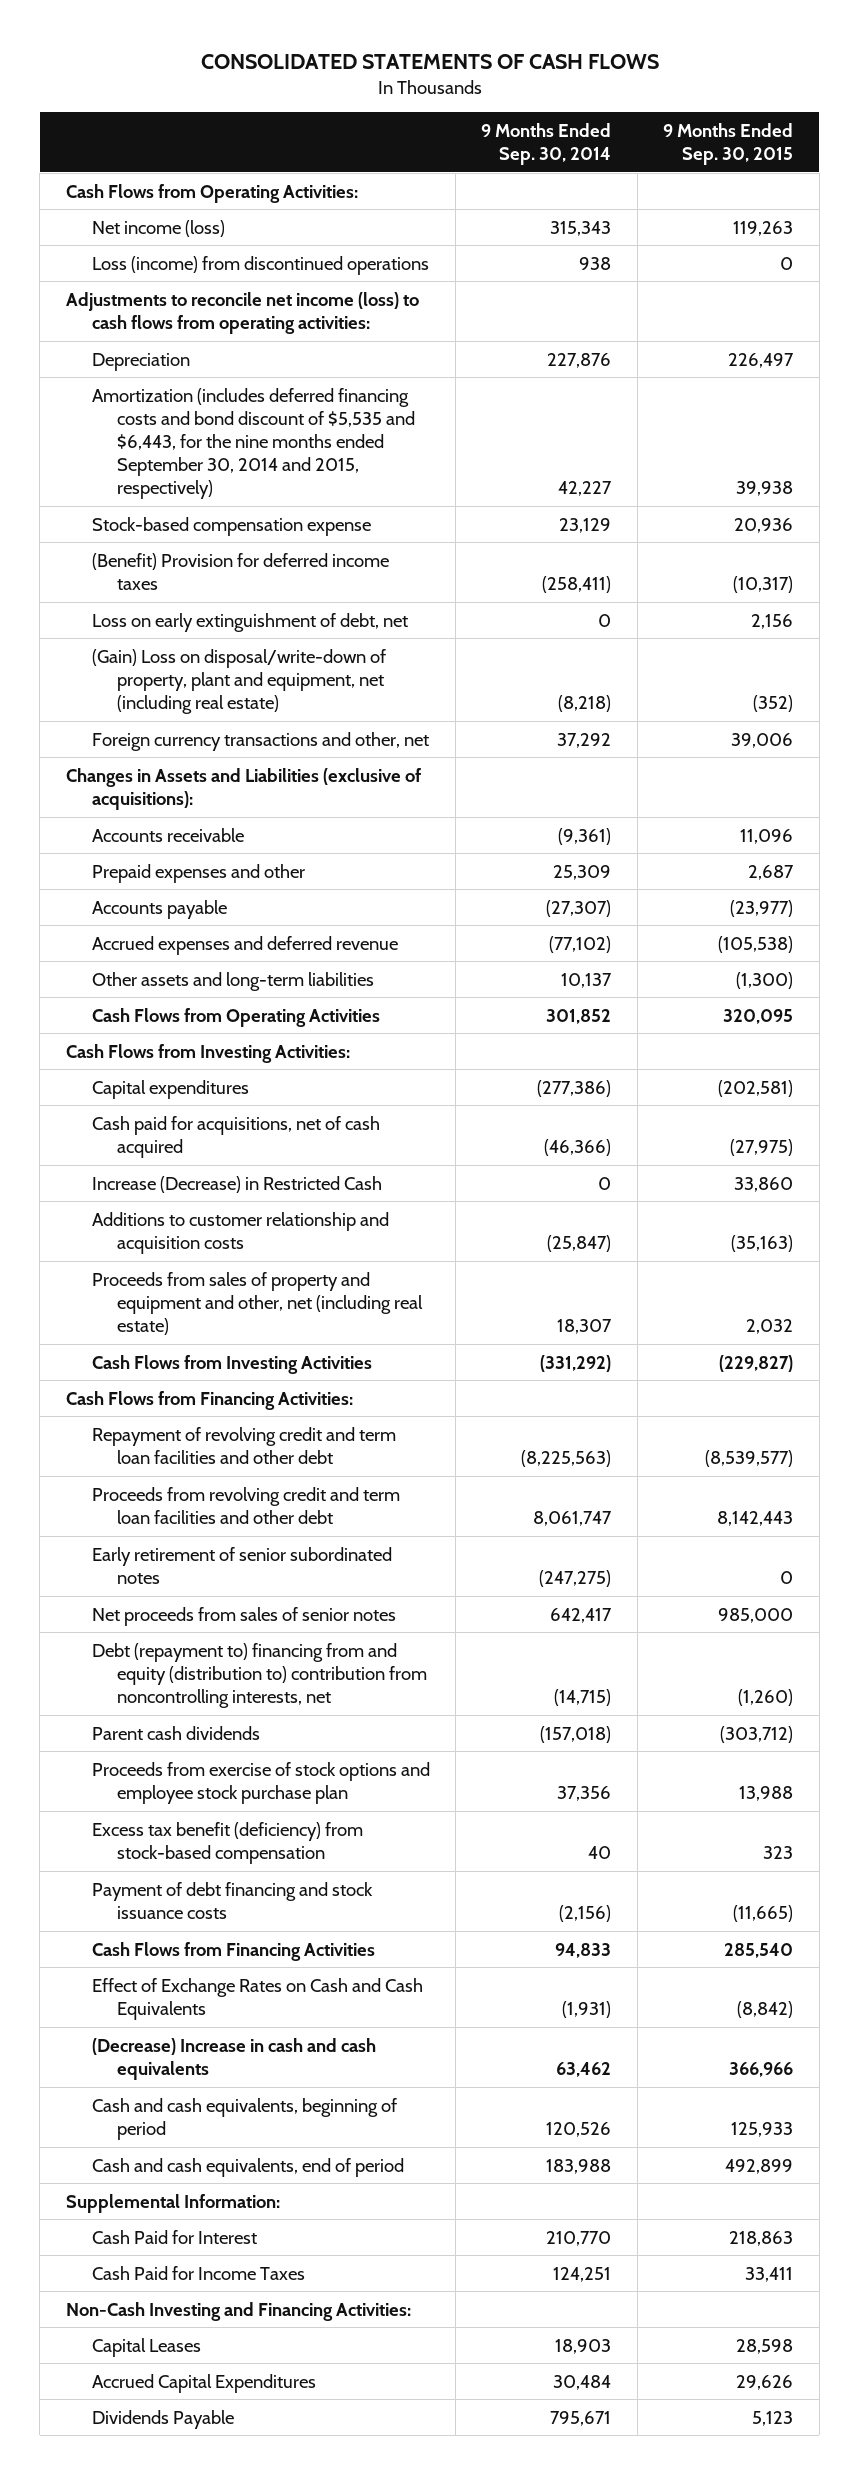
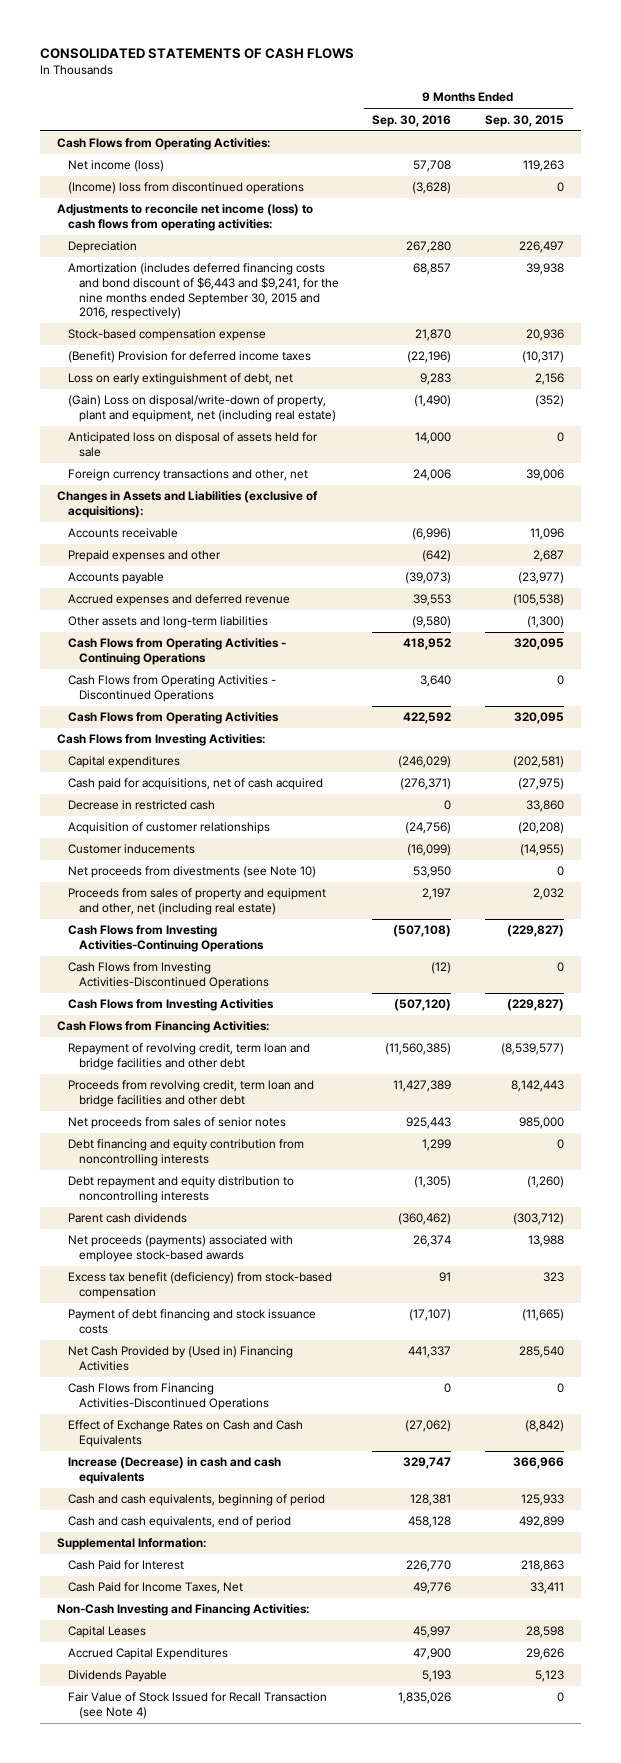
[481,123,612,166] 9 Months Ended Sep. 30, 2014 -> none
none -> [372,114,452,127] Sep. 30, 2016
[91,255,429,275] Loss (income) from discontinued operations -> [67,182,304,195] (Income) loss from discontinued operations
[91,387,416,500] Amortization (includes deferred financing costs and bond discount of $5,535 and $6,443, for the nine months ended September 30, 2014 and 2015, respectively) -> [67,263,339,320] Amortization (includes deferred financing costs and bond discount of $6,443 and $9,241, for the nine months ended September 30, 2015 and 2016, respectively)
none -> [67,432,318,458] Anticipated loss on disposal of assets held for sale
none -> [67,638,286,666] Cash Flows from Operating Activities - Continuing Operations
none -> [67,675,276,703] Cash Flows from Operating Activities - Discontinued Operations
[91,1175,382,1193] Increase (Decrease) in Restricted Cash -> [67,800,215,811] Decrease in restricted cash
[91,1211,389,1254] Additions to customer relationship and acquisition costs -> [67,822,270,835] Acquisition of customer relationships
[731,1234,794,1252] (35,163) -> [518,822,565,835] (20,208)
none -> [67,844,195,855] Customer inducements
none -> [67,866,316,879] Net proceeds from divestments (see Note 10)
none -> [67,925,264,953] Cash Flows from Investing Activities-Continuing Operations
none -> [67,962,269,990] Cash Flows from Investing Activities-Discontinued Operations
[91,1546,392,1584] Early retirement of senior subordinated notes -> none
[91,1426,396,1464] Repayment of revolving credit and term loan facilities and other debt -> [67,1043,310,1071] Repayment of revolving credit, term loan and bridge facilities and other debt
[91,1486,400,1524] Proceeds from revolving credit and term loan facilities and other debt -> [67,1080,314,1108] Proceeds from revolving credit, term loan and bridge facilities and other debt
none -> [67,1139,304,1167] Debt financing and equity contribution from noncontrolling interests
[91,1642,428,1708] Debt (repayment to) financing from and equity (distribution to) contribution from noncontrolling interests, net -> [67,1176,294,1204] Debt repayment and equity distribution to noncontrolling interests
[91,1761,430,1804] Proceeds from exercise of stock options and employee stock purchase plan -> [67,1235,293,1263] Net proceeds (payments) associated with employee stock-based awards
[91,1941,375,1961] Cash Flows from Financing Activities -> [67,1346,293,1372] Net Cash Provided by (Used in) Financing Activities
none -> [67,1383,269,1411] Cash Flows from Financing Activities-Discontinued Operations
[91,2037,376,2080] (Decrease) Increase in cash and cash equivalents -> [67,1457,281,1485] Increase (Decrease) in cash and cash equivalents
[91,2265,305,2280] Cash Paid for Income Taxes -> [67,1582,243,1595] Cash Paid for Income Taxes, Net
none -> [67,1692,327,1720] Fair Value of Stock Issued for Recall Transaction (see Note 4)

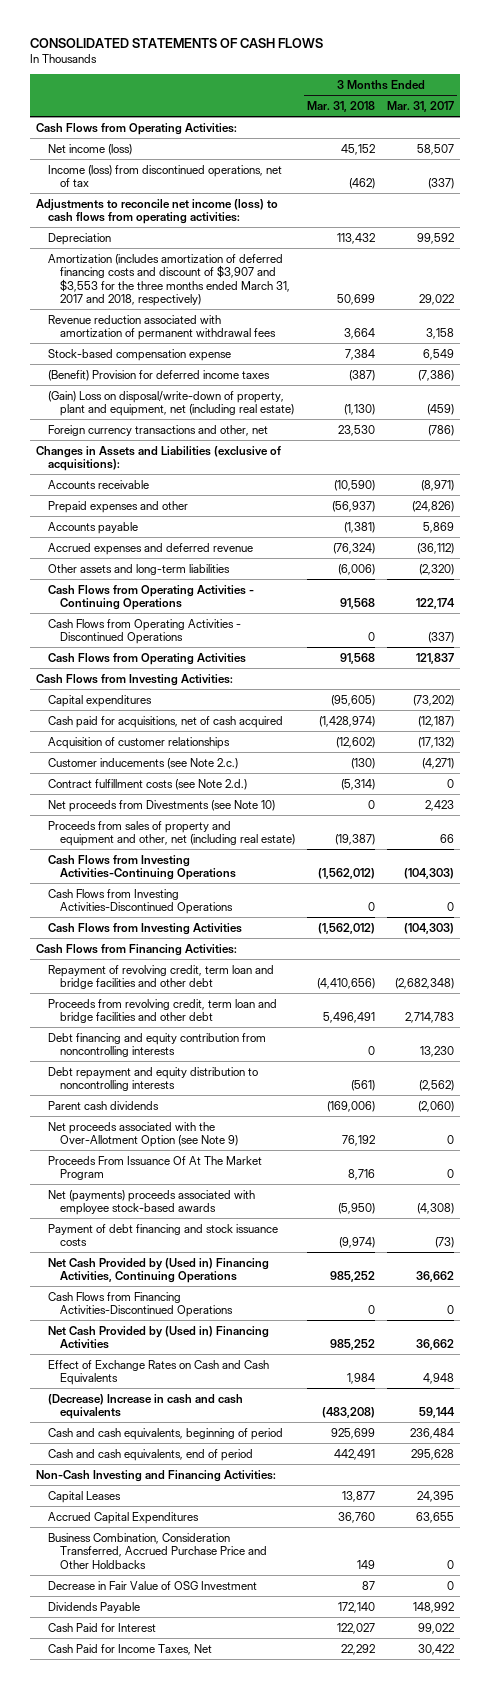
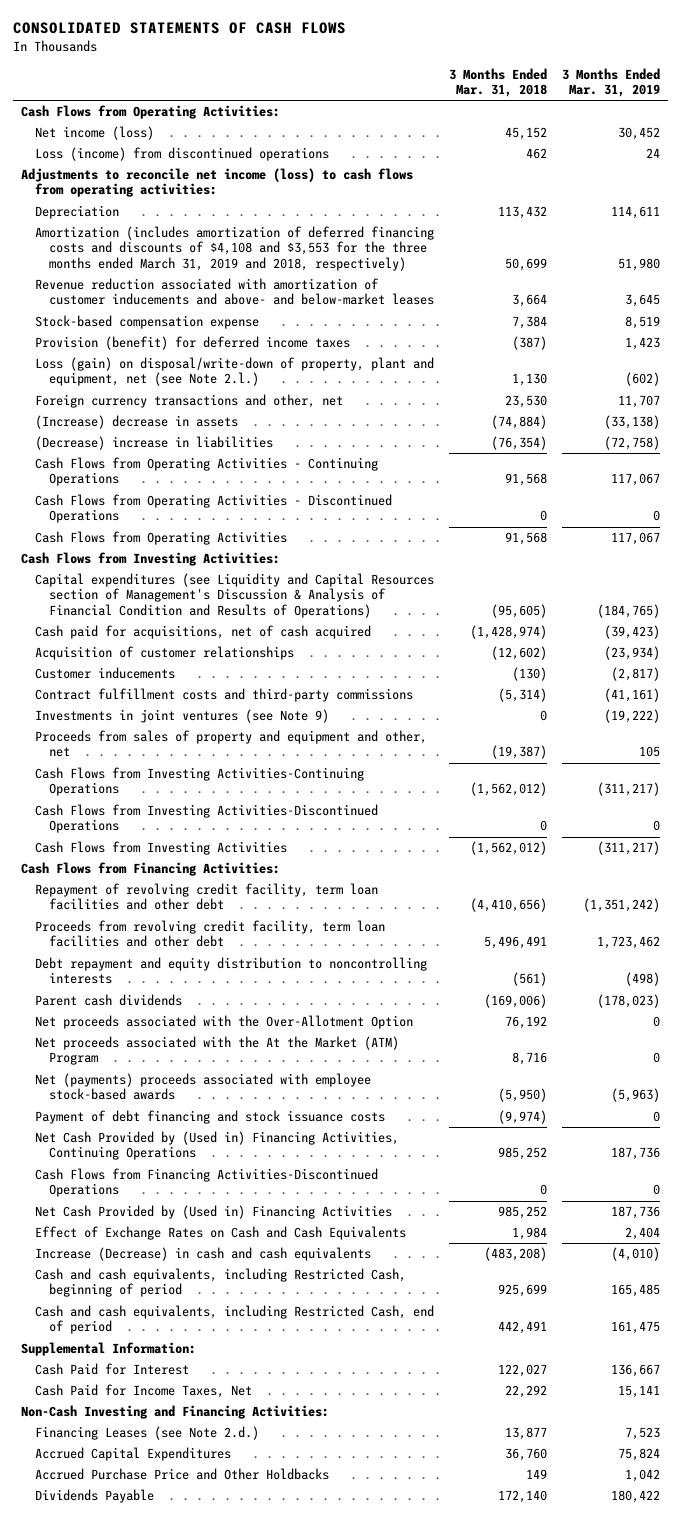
[387,101,455,113] Mar. 31, 2017 -> none
none -> [561,67,660,98] 3 Months Ended Mar. 31, 2019
[48,164,283,188] Income (loss) from discontinued operations, net of tax -> [34,147,329,162] Loss (income) from discontinued operations
[349,178,376,190] (462) -> [525,148,547,160] 462
[48,253,291,307] Amortization (includes amortization of deferred financing costs and discount of $3,907 and $3,553 for the three months ended March 31, 2017 and 2018, respectively) -> [34,226,434,271] Amortization (includes amortization of deferred financing costs and discounts of $4,108 and $3,553 for the three months ended March 31, 2019 and 2018, respectively)
[48,314,277,341] Revenue reduction associated with amortization of permanent withdrawal fees -> [34,278,434,306] Revenue reduction associated with amortization of customer inducements and above- and below-market leases
[48,369,271,381] (Benefit) Provision for deferred income taxes -> [34,336,350,351] Provision (benefit) for deferred income taxes
[48,390,295,417] (Gain) Loss on disposal/write-down of property, plant and equipment, net (including real estate) -> [34,357,434,387] Loss (gain) on disposal/write-down of property, plant and equipment, net (see Note 2.l.)
[344,404,376,416] (1,130) -> [511,373,547,387] 1,130
[35,445,281,472] Changes in Assets and Liabilities (exclusive of acquisitions): -> none
[48,479,150,489] Accounts receivable -> none
[48,500,189,513] Prepaid expenses and other -> none
[48,521,139,534] Accounts payable -> none
[48,542,254,555] Accrued expenses and deferred revenue -> none
[48,563,231,575] Other assets and long-term liabilities -> none
none -> [34,415,238,430] (Increase) decrease in assets
none -> [34,436,273,451] (Decrease) increase in liabilities
[48,694,153,707] Capital expenditures -> [34,573,434,618] Capital expenditures (see Liquidity and Capital Resources section of Management's Discussion & Analysis of Financial Condition and Results of Operations)
[48,799,276,812] Net proceeds from Divestments (see Note 10) -> none
[48,757,239,769] Customer inducements (see Note 2.c.) -> [34,667,175,680] Customer inducements
[48,778,248,790] Contract fulfillment costs (see Note 2.d.) -> [34,688,413,703] Contract fulfillment costs and third-party commissions
none -> [34,709,329,724] Investments in joint ventures (see Note 9)
[48,820,296,847] Proceeds from sales of property and equipment and other, net (including real estate) -> [34,730,427,758] Proceeds from sales of property and equipment and other, net
[48,1032,267,1058] Debt financing and equity contribution from noncontrolling interests -> none
[48,964,275,990] Repayment of revolving credit, term loan and bridge facilities and other debt -> [34,883,378,911] Repayment of revolving credit facility, term loan facilities and other debt
[48,998,278,1024] Proceeds from revolving credit, term loan and bridge facilities and other debt -> [34,920,385,948] Proceeds from revolving credit facility, term loan facilities and other debt
[48,1121,239,1148] Net proceeds associated with the Over-Allotment Option (see Note 9) -> [34,1015,413,1030] Net proceeds associated with the Over-Allotment Option
[48,1155,263,1181] Proceeds From Issuance Of At The Market Program -> [34,1036,399,1066] Net proceeds associated with the At the Market (ATM) Program
[48,1393,244,1420] (Decrease) Increase in cash and cash equivalents -> [34,1247,371,1262] Increase (Decrease) in cash and cash equivalents
[48,1427,284,1440] Cash and cash equivalents, beginning of period -> [34,1268,406,1298] Cash and cash equivalents, including Restricted Cash, beginning of period
[48,1448,254,1461] Cash and cash equivalents, end of period -> [34,1305,434,1335] Cash and cash equivalents, including Restricted Cash, end of period
none -> [20,1342,196,1357] Supplemental Information:
[48,1622,157,1632] Cash Paid for Interest -> [34,1363,189,1376] Cash Paid for Interest
[48,1643,213,1655] Cash Paid for Income Taxes, Net -> [34,1384,252,1399] Cash Paid for Income Taxes, Net
[48,1490,122,1503] Capital Leases -> [34,1426,259,1441] Financing Leases (see Note 2.d.)
[48,1580,258,1590] Decrease in Fair Value of OSG Investment -> none
[48,1532,268,1569] Business Combination, Consideration Transferred, Accrued Purchase Price and Other Holdbacks -> [34,1468,329,1481] Accrued Purchase Price and Other Holdbacks

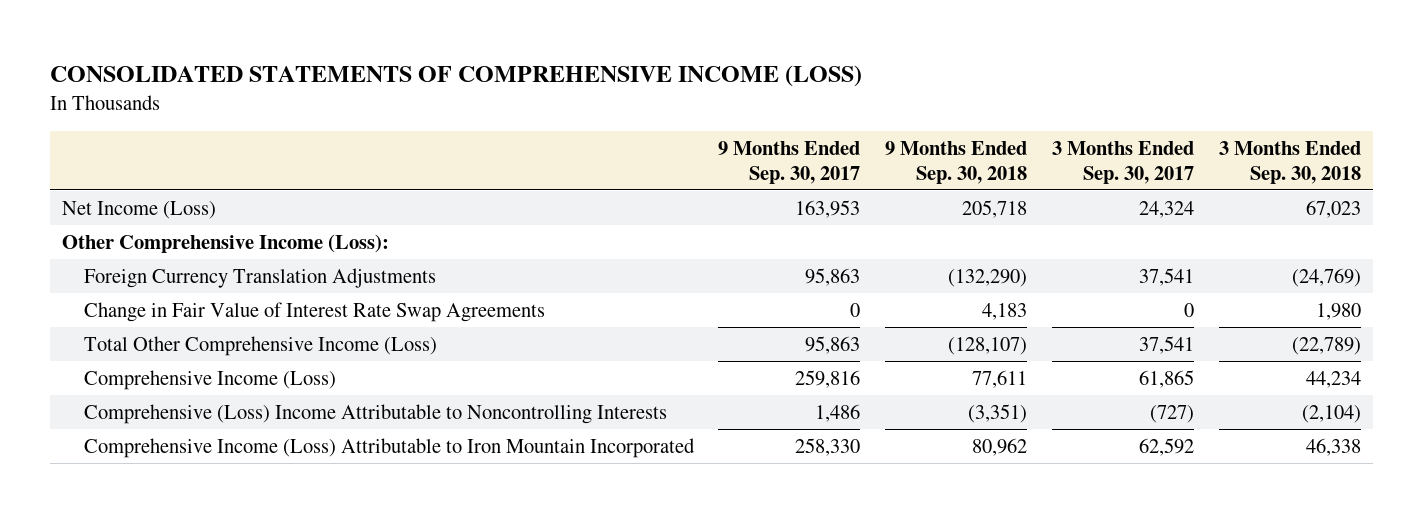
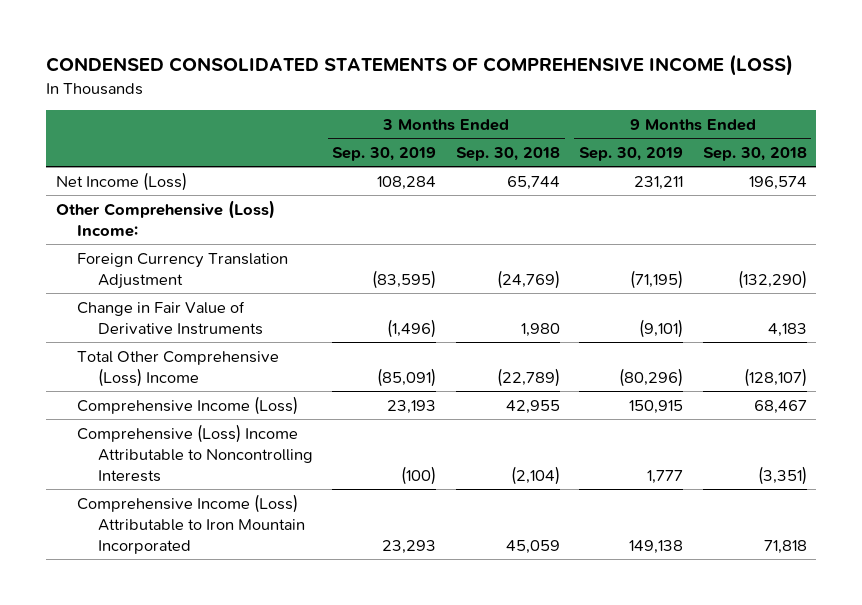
[50,65,863,88] CONSOLIDATED STATEMENTS OF COMPREHENSIVE INCOME (LOSS) -> [45,54,793,77] CONDENSED CONSOLIDATED STATEMENTS OF COMPREHENSIVE INCOME (LOSS)
[718,140,861,184] 9 Months Ended Sep. 30, 2017 -> none
[1051,140,1194,184] 3 Months Ended Sep. 30, 2017 -> none
none -> [332,146,437,161] Sep. 30, 2019
none -> [579,146,684,161] Sep. 30, 2019
[962,199,1028,218] 205,718 -> [748,175,807,190] 196,574
[1305,199,1361,218] 67,023 -> [506,175,560,190] 65,744
[62,233,390,253] Other Comprehensive Income (Loss): -> [55,199,275,237] Other Comprehensive (Loss) Income:
[83,267,436,288] Foreign Currency Translation Adjustments -> [76,252,288,289] Foreign Currency Translation Adjustment
[83,301,545,322] Change in Fair Value of Interest Rate Swap Agreements -> [76,300,264,335] Change in Fair Value of Derivative Instruments
[83,335,437,356] Total Other Comprehensive Income (Loss) -> [76,350,279,387] Total Other Comprehensive (Loss) Income
[972,369,1028,388] 77,611 -> [753,399,807,414] 68,467
[1305,370,1361,388] 44,234 -> [505,399,560,414] 42,955
[972,437,1028,456] 80,962 -> [763,539,807,554] 71,818
[1305,437,1361,456] 46,338 -> [505,539,560,554] 45,059

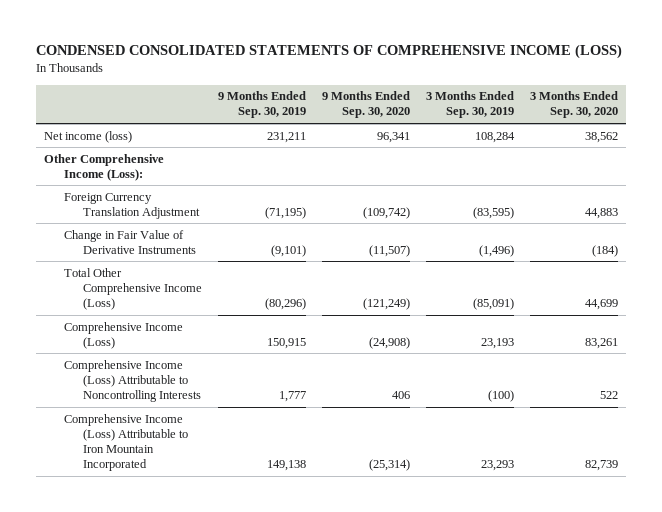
[455,146,560,161] Sep. 30, 2018 -> none
[702,146,807,161] Sep. 30, 2018 -> none
none -> [322,91,411,119] 9 Months Ended Sep. 30, 2020
none -> [530,91,619,119] 3 Months Ended Sep. 30, 2020
[55,171,187,191] Net Income (Loss) -> [43,130,132,143] Net income (loss)
[55,199,275,237] Other Comprehensive (Loss) Income: -> [43,153,164,181] Other Comprehensive Income (Loss):
[76,350,279,387] Total Other Comprehensive (Loss) Income -> [63,267,203,311] Total Other Comprehensive Income (Loss)
[76,423,314,482] Comprehensive (Loss) Income Attributable to Noncontrolling Interests -> [63,359,202,403] Comprehensive Income (Loss) Attributable to Noncontrolling Interests

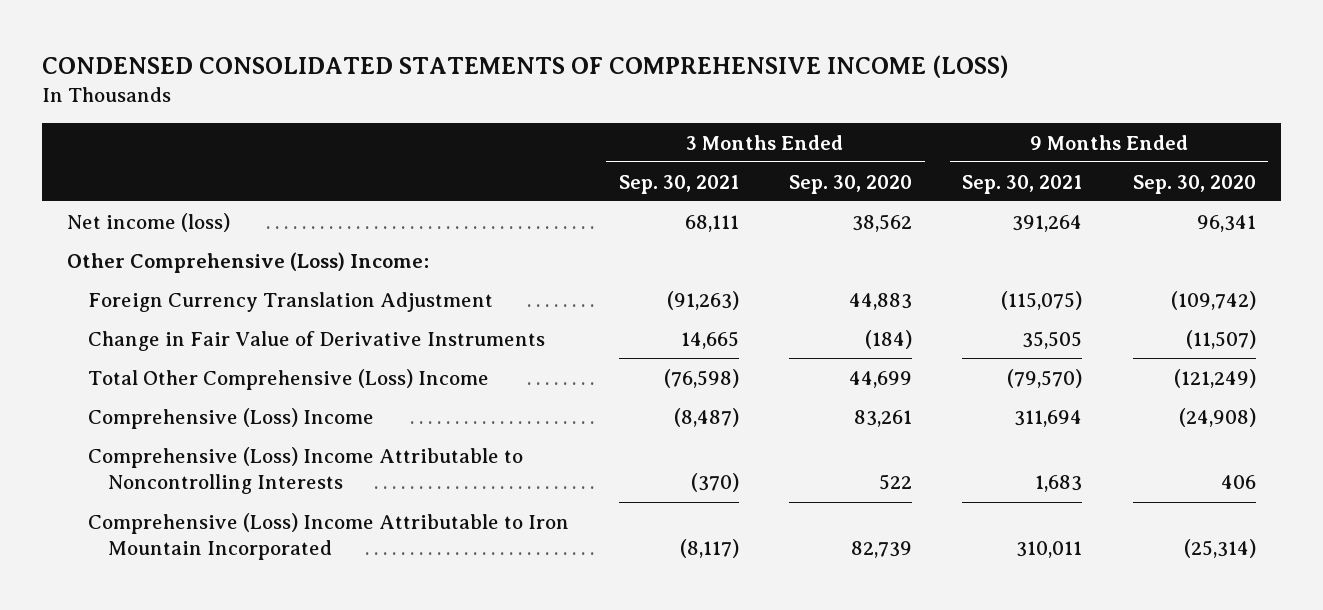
[218,91,307,119] 9 Months Ended Sep. 30, 2019 -> none
[426,91,515,119] 3 Months Ended Sep. 30, 2019 -> none
none -> [618,174,739,194] Sep. 30, 2021
none -> [962,174,1083,194] Sep. 30, 2021
[43,153,164,181] Other Comprehensive Income (Loss): -> [67,251,430,273] Other Comprehensive (Loss) Income:
[63,267,203,311] Total Other Comprehensive Income (Loss) -> [87,368,489,390] Total Other Comprehensive (Loss) Income
[63,321,183,349] Comprehensive Income (Loss) -> [87,407,374,429] Comprehensive (Loss) Income
[63,359,202,403] Comprehensive Income (Loss) Attributable to Noncontrolling Interests -> [87,446,523,495] Comprehensive (Loss) Income Attributable to Noncontrolling Interests
[63,413,189,472] Comprehensive Income (Loss) Attributable to Iron Mountain Incorporated -> [87,512,569,561] Comprehensive (Loss) Income Attributable to Iron Mountain Incorporated

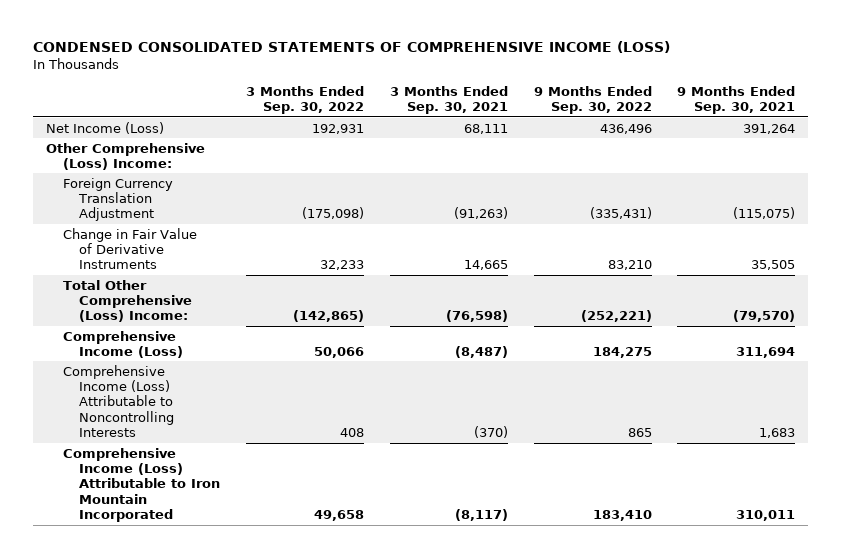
[789,174,913,194] Sep. 30, 2020 -> none
[1132,174,1256,194] Sep. 30, 2020 -> none
none -> [245,85,364,115] 3 Months Ended Sep. 30, 2022
none -> [533,85,652,115] 9 Months Ended Sep. 30, 2022
[67,212,231,232] Net income (loss) -> [46,121,165,134] Net Income (Loss)
[87,368,489,390] Total Other Comprehensive (Loss) Income -> [62,279,193,323] Total Other Comprehensive (Loss) Income:
[87,407,374,429] Comprehensive (Loss) Income -> [62,330,184,358] Comprehensive Income (Loss)
[87,446,523,495] Comprehensive (Loss) Income Attributable to Noncontrolling Interests -> [62,364,175,438] Comprehensive Income (Loss) Attributable to Noncontrolling Interests
[87,512,569,561] Comprehensive (Loss) Income Attributable to Iron Mountain Incorporated -> [62,447,221,523] Comprehensive Income (Loss) Attributable to Iron Mountain Incorporated

